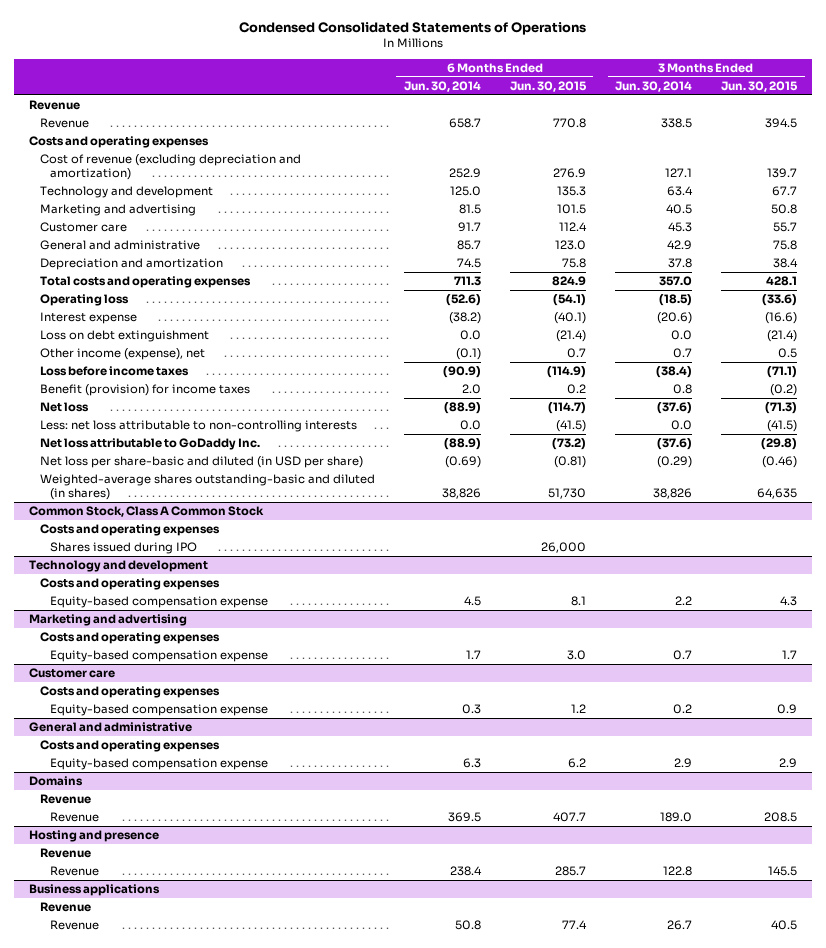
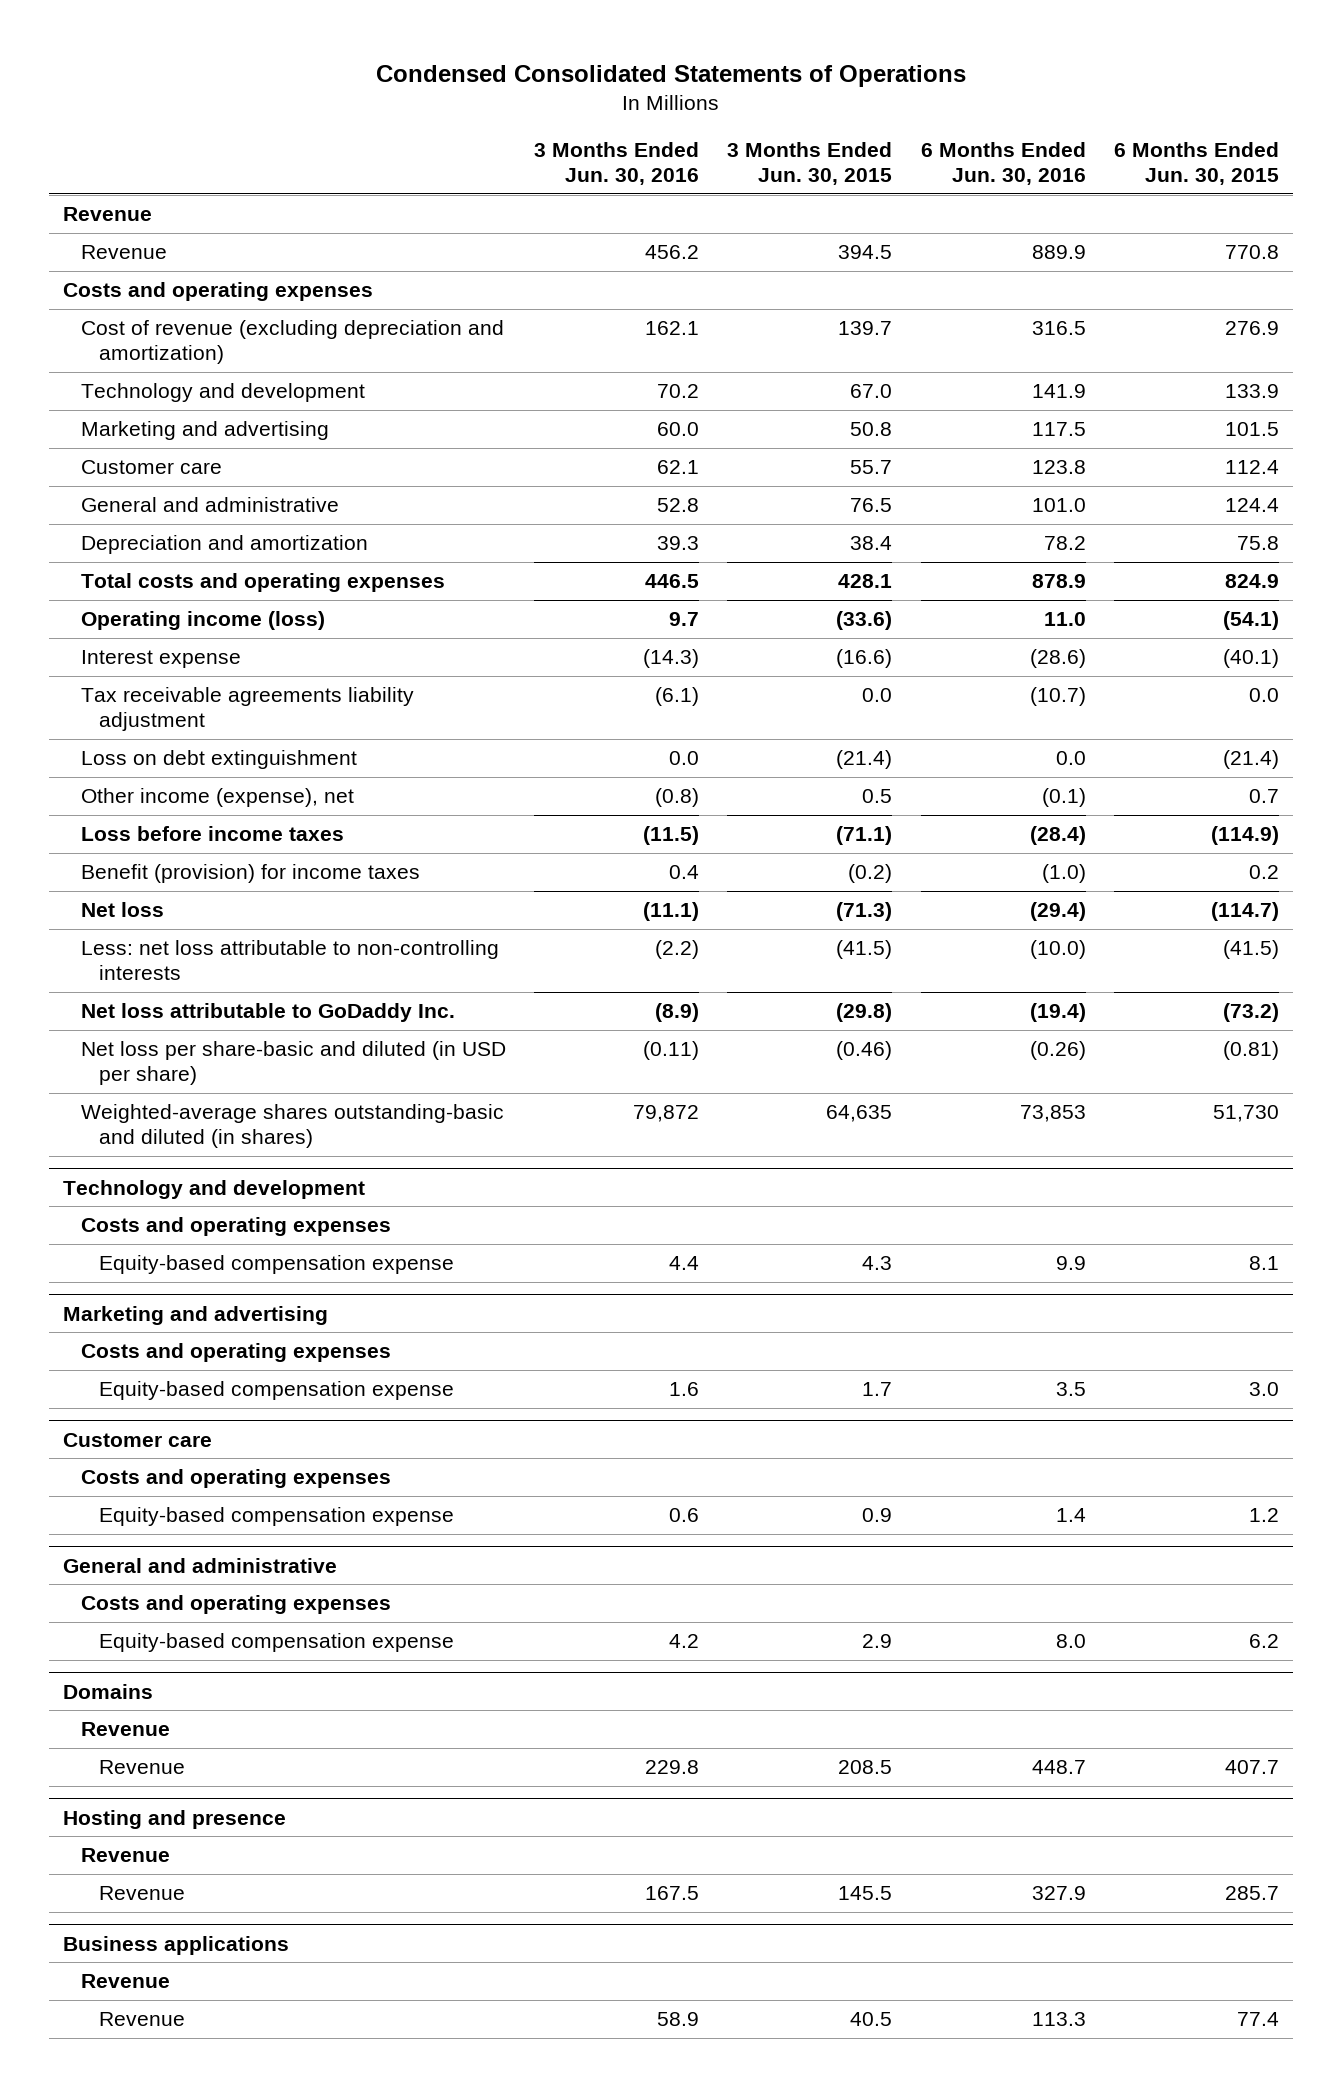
[403,80,481,92] Jun. 30, 2014 -> none
[615,80,693,92] Jun. 30, 2014 -> none
none -> [534,142,700,186] 3 Months Ended Jun. 30, 2016
none -> [920,142,1086,186] 6 Months Ended Jun. 30, 2016
[556,186,586,197] 135.3 -> [1224,384,1279,399] 133.9
[772,186,798,197] 67.7 -> [850,384,893,399] 67.0
[554,240,586,251] 123.0 -> [1224,498,1279,513] 124.4
[773,240,798,251] 75.8 -> [850,498,893,513] 76.5
[39,294,129,307] Operating loss -> [81,611,326,631] Operating income (loss)
none -> [81,687,415,731] Tax receivable agreements liability adjustment
[28,506,264,518] Common Stock, Class A Common Stock -> none
[39,524,220,537] Costs and operating expenses -> none
[50,542,198,555] Shares issued during IPO -> none

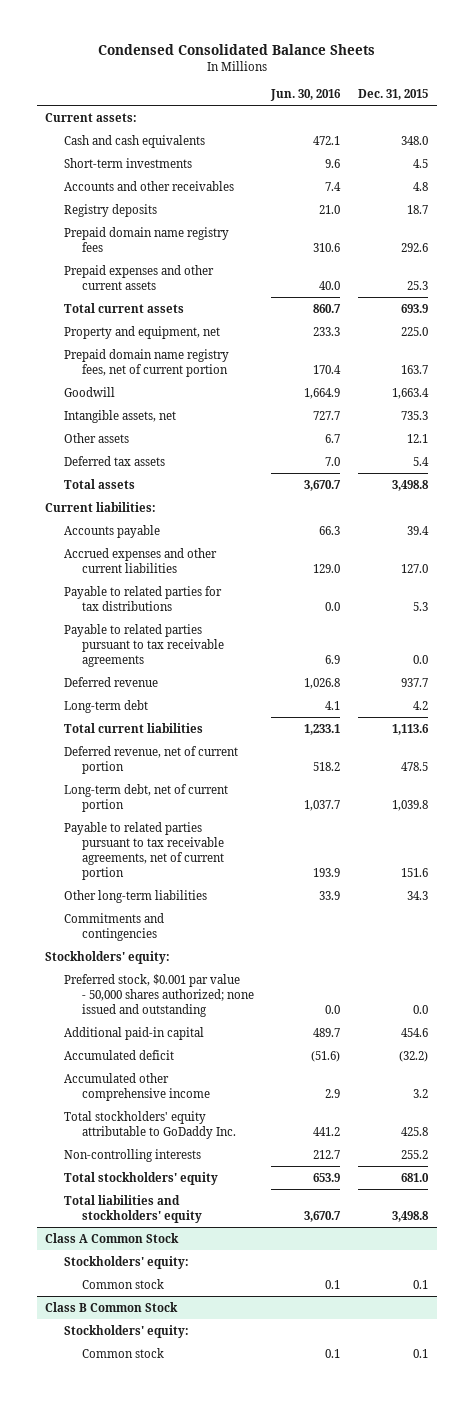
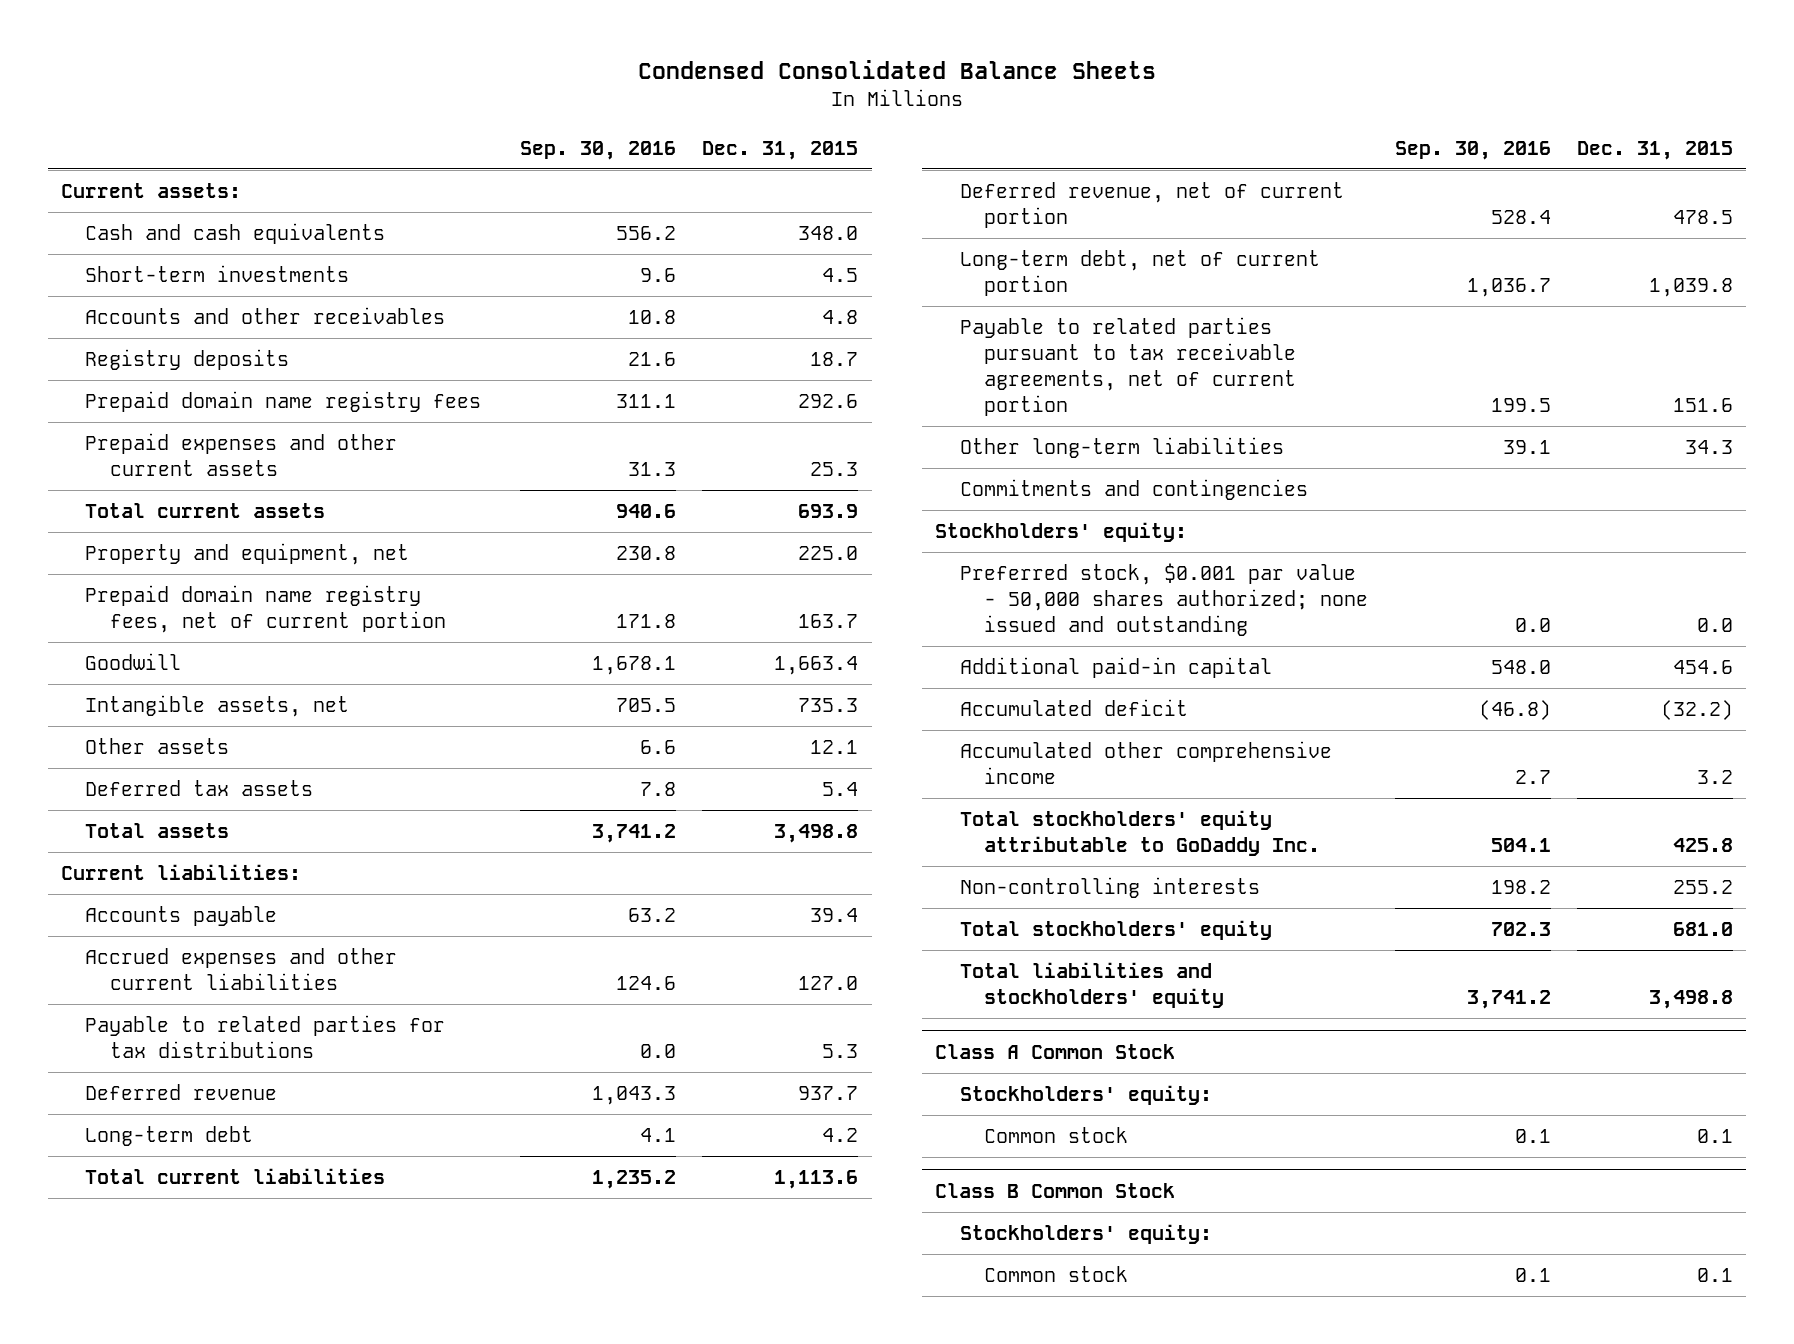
[270,88,342,101] Jun. 30, 2016 -> none
none -> [520,140,677,160] Sep. 30, 2016
[63,623,224,667] Payable to related parties pursuant to tax receivable agreements -> none

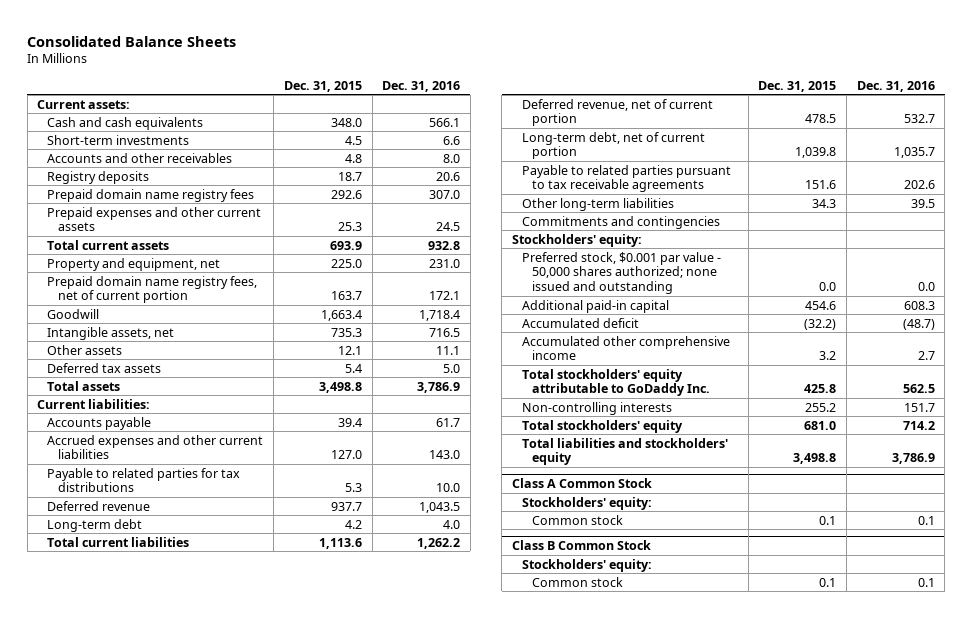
[637,60,1156,80] Condensed Consolidated Balance Sheets -> [27,35,237,47] Consolidated Balance Sheets
[520,140,677,160] Sep. 30, 2016 -> none
none -> [382,80,461,92] Dec. 31, 2016
[959,317,1297,416] Payable to related parties pursuant to tax receivable agreements, net of current portion -> [521,164,731,193] Payable to related parties pursuant to tax receivable agreements

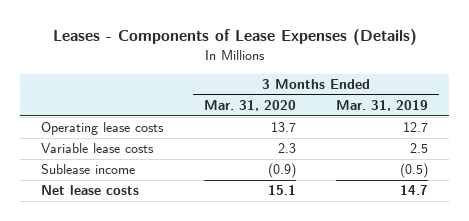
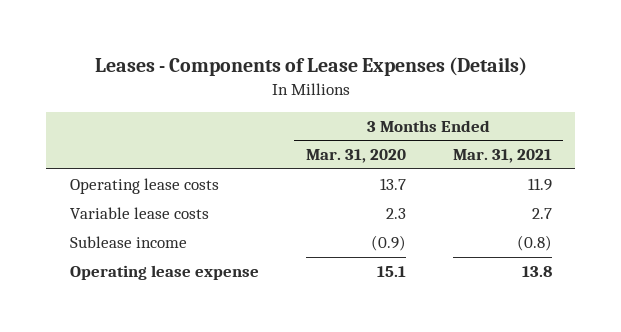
[336,99,429,111] Mar. 31, 2019 -> none
none -> [452,149,552,164] Mar. 31, 2021
[40,185,139,196] Net lease costs -> [69,264,259,280] Operating lease expense

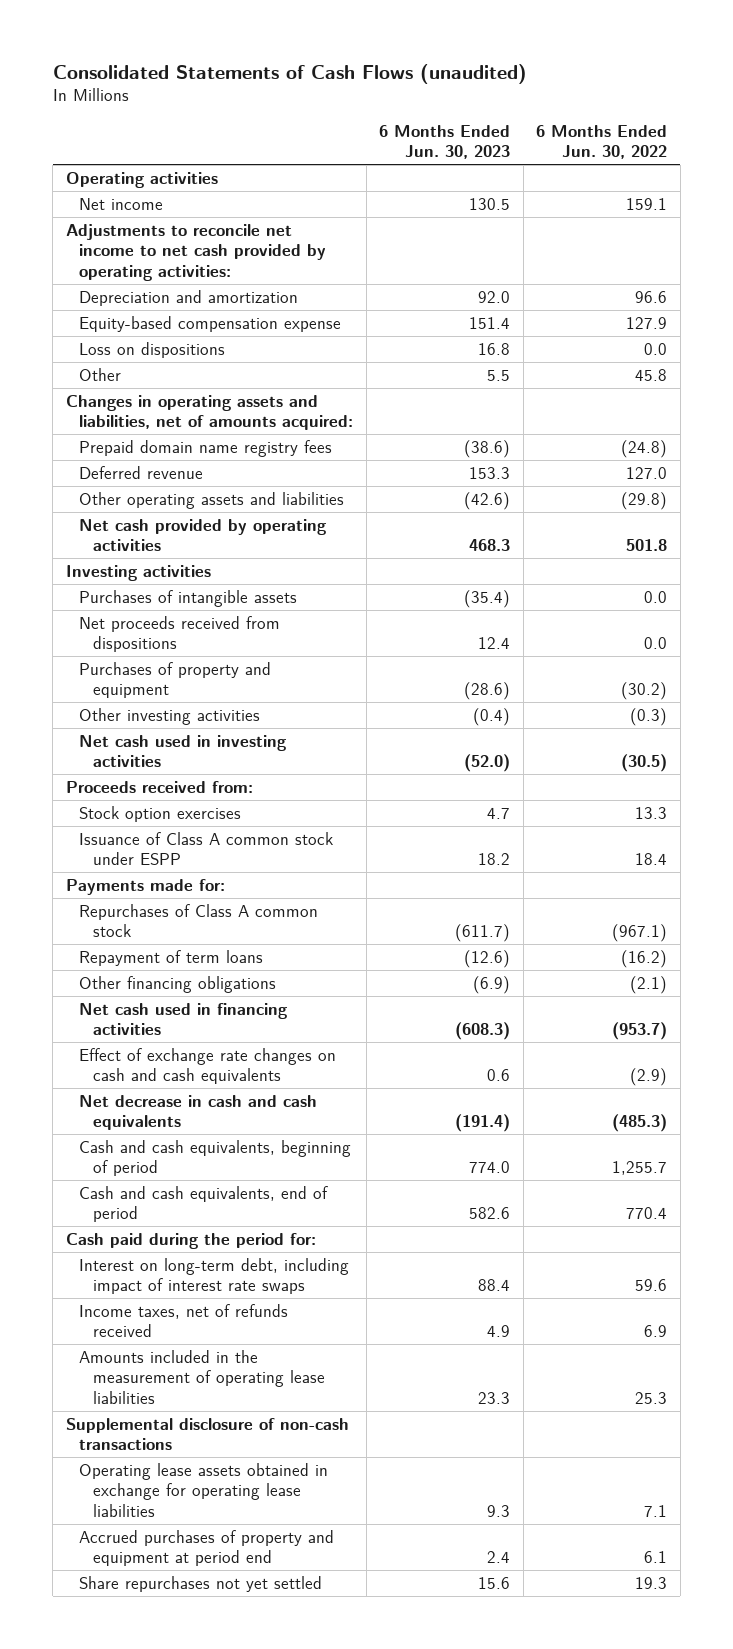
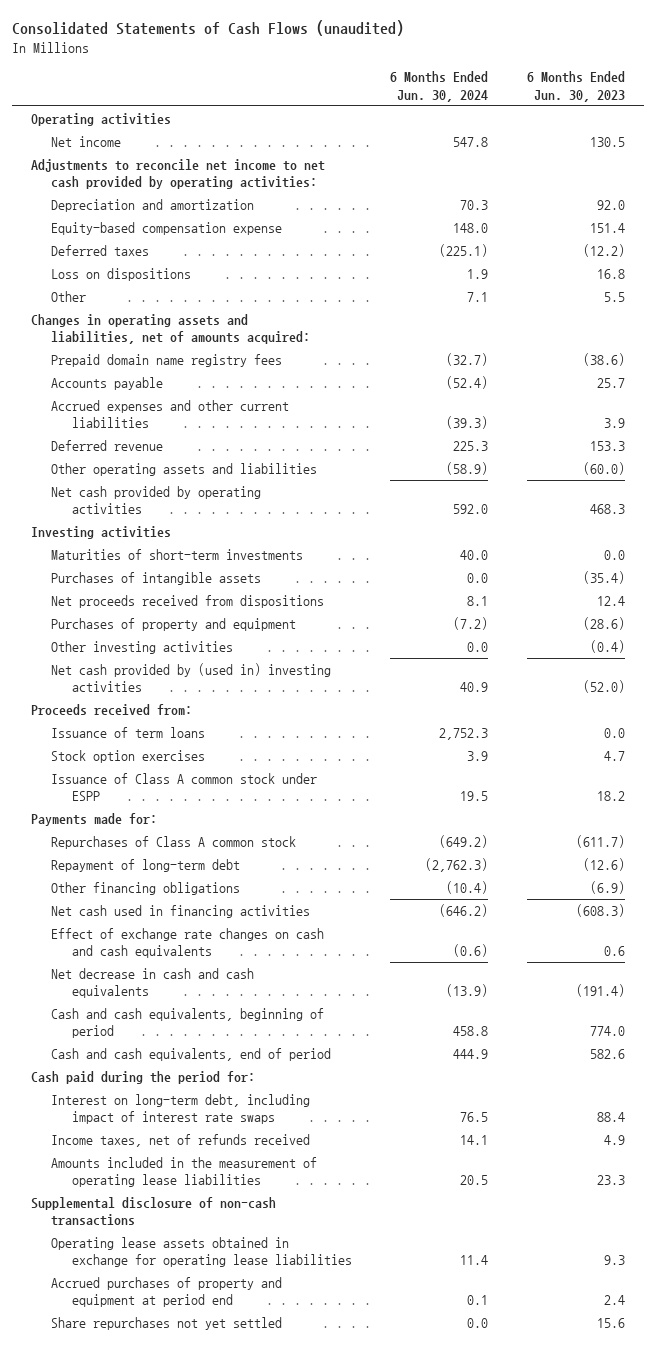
[536,124,668,160] 6 Months Ended Jun. 30, 2022 -> none
none -> [390,71,489,102] 6 Months Ended Jun. 30, 2024
none -> [51,244,150,256] Deferred taxes
none -> [51,376,164,390] Accounts payable
none -> [51,399,290,429] Accrued expenses and other current liabilities
[464,491,511,510] (42.6) -> [582,461,625,475] (60.0)
none -> [51,548,304,560] Maturities of short-term investments
[79,734,288,768] Net cash used in investing activities -> [51,662,332,693] Net cash provided by (used in) investing activities
none -> [51,726,206,738] Issuance of term loans
[79,949,264,966] Repayment of term loans -> [51,858,241,872] Repayment of long-term debt

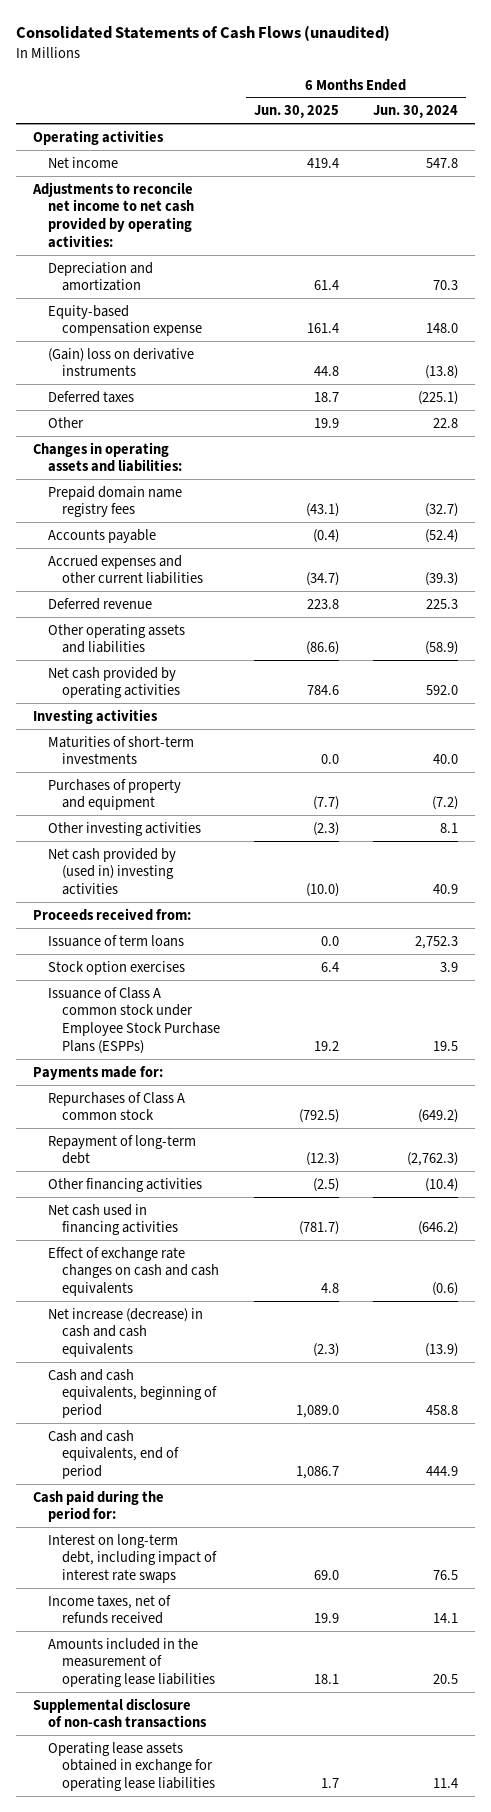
[526,71,625,102] 6 Months Ended Jun. 30, 2023 -> none
none -> [254,105,340,119] Jun. 30, 2025
none -> [47,347,194,377] (Gain) loss on derivative instruments
[51,267,192,281] Loss on dispositions -> none
[467,291,489,302] 7.1 -> [432,417,458,428] 22.8
[30,313,311,345] Changes in operating assets and liabilities, net of amounts acquired: -> [32,441,182,473] Changes in operating assets and liabilities:
[51,571,262,585] Purchases of intangible assets -> none
[51,594,325,608] Net proceeds received from dispositions -> none
[467,641,489,652] 0.0 -> [439,822,458,833] 8.1
[51,772,318,802] Issuance of Class A common stock under ESPP -> [47,986,221,1055] Issuance of Class A common stock under Employee Stock Purchase Plans (ESPPs)
[51,881,241,895] Other financing obligations -> [47,1177,202,1192] Other financing activities
[51,967,255,999] Net decrease in cash and cash equivalents -> [47,1307,203,1358] Net increase (decrease) in cash and cash equivalents
[51,1276,283,1308] Accrued purchases of property and equipment at period end -> none
[51,1316,283,1330] Share repurchases not yet settled -> none

